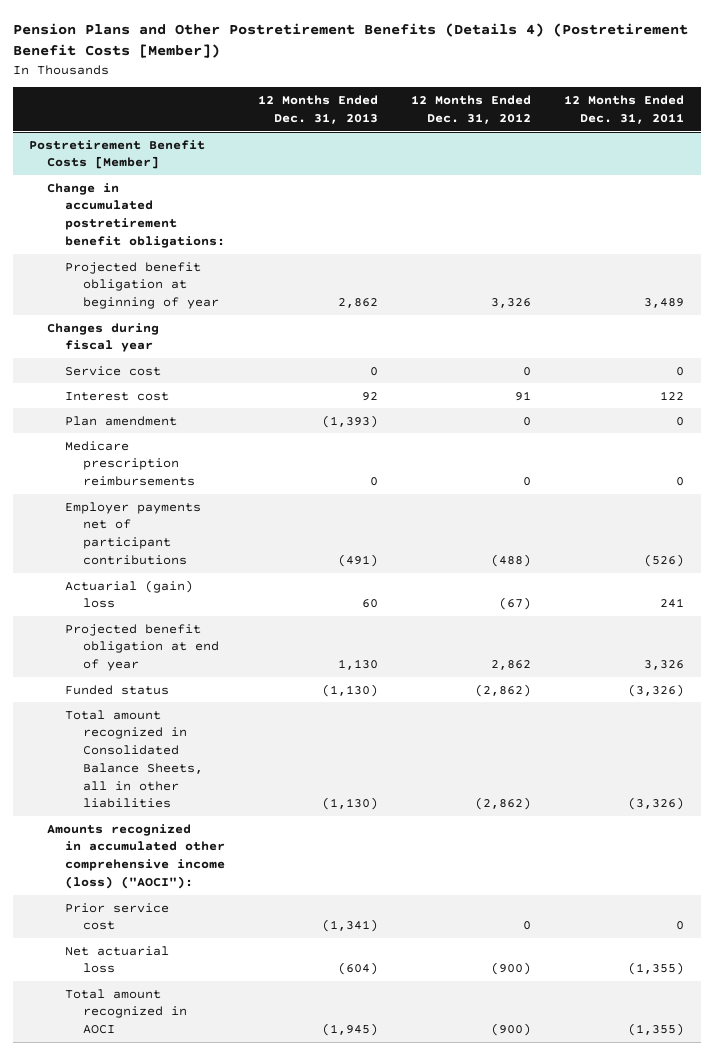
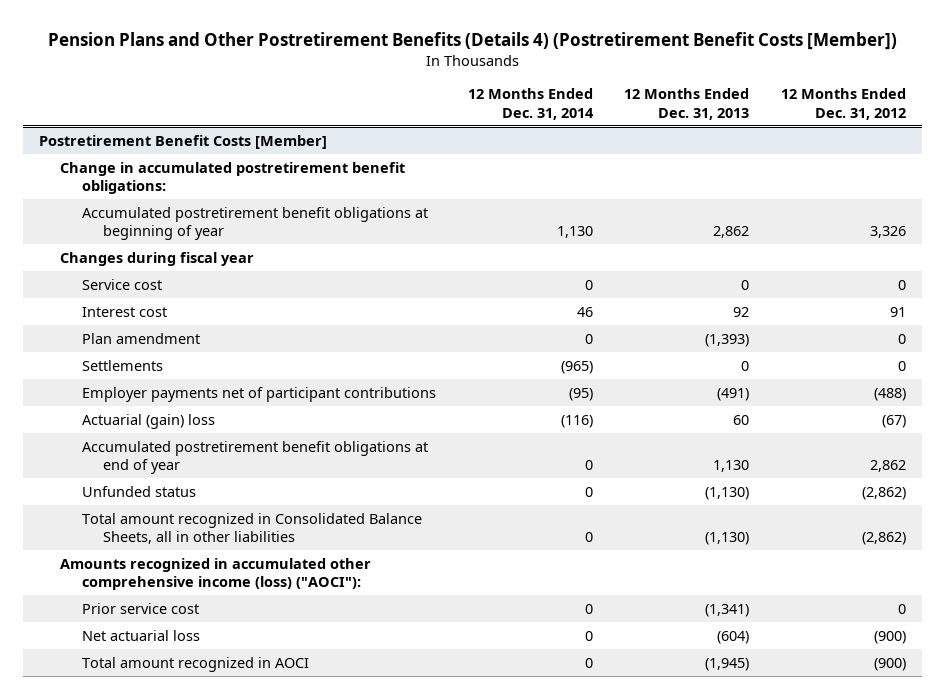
[564,95,685,124] 12 Months Ended Dec. 31, 2011 -> none
none -> [467,88,594,120] 12 Months Ended Dec. 31, 2014
[65,261,220,310] Projected benefit obligation at beginning of year -> [81,206,428,241] Accumulated postretirement benefit obligations at beginning of year
[65,440,196,487] Medicare prescription reimbursements -> [81,359,163,371] Settlements
[65,623,220,672] Projected benefit obligation at end of year -> [81,440,428,475] Accumulated postretirement benefit obligations at end of year
[65,684,170,695] Funded status -> [81,485,196,497] Unfunded status

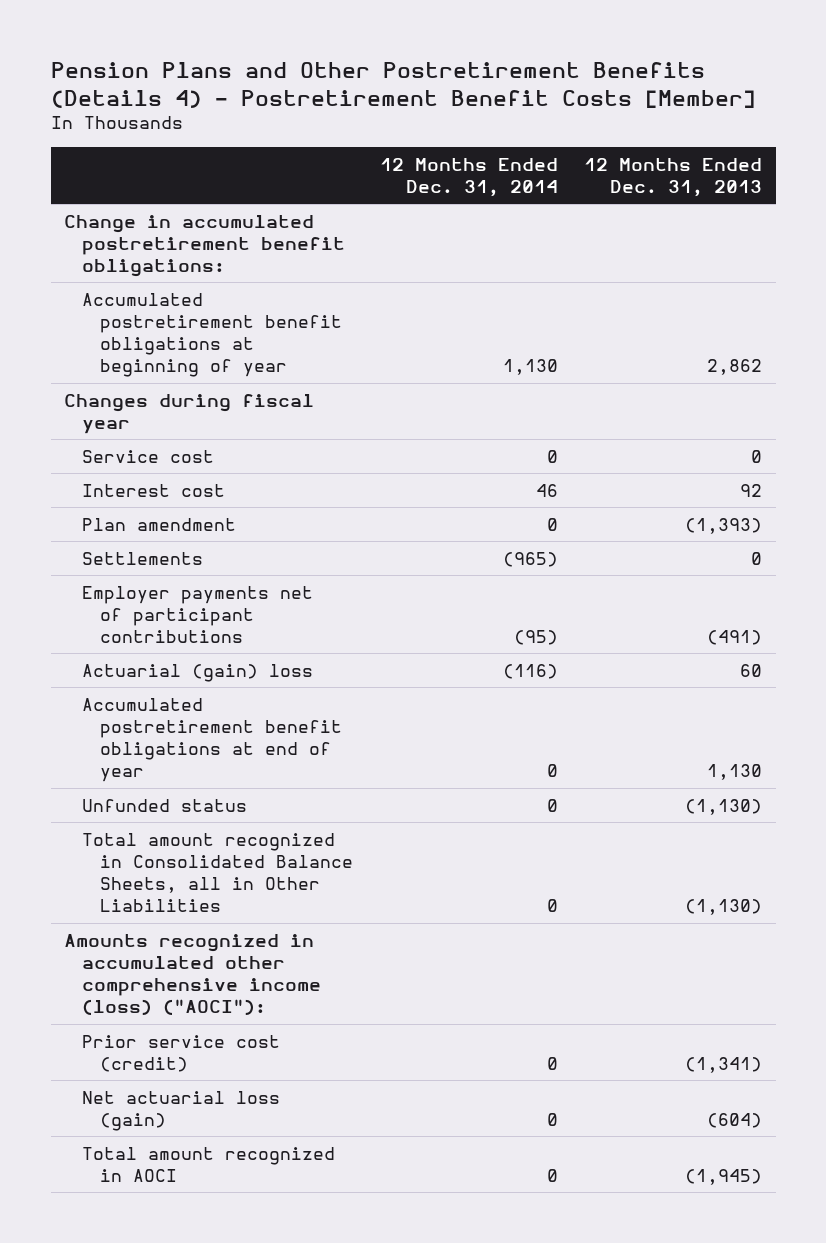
[47,31,897,50] Pension Plans and Other Postretirement Benefits (Details 4) (Postretirement Benefit Costs [Member]) -> [50,62,756,108] Pension Plans and Other Postretirement Benefits (Details 4) - Postretirement Benefit Costs [Member]
[781,88,907,120] 12 Months Ended Dec. 31, 2012 -> none
[39,134,328,149] Postretirement Benefit Costs [Member] -> none
[81,512,422,545] Total amount recognized in Consolidated Balance Sheets, all in other liabilities -> [82,832,354,913] Total amount recognized in Consolidated Balance Sheets, all in Other Liabilities
[81,602,199,614] Prior service cost -> [82,1034,281,1072] Prior service cost (credit)
[81,629,200,641] Net actuarial loss -> [82,1090,281,1131] Net actuarial loss (gain)

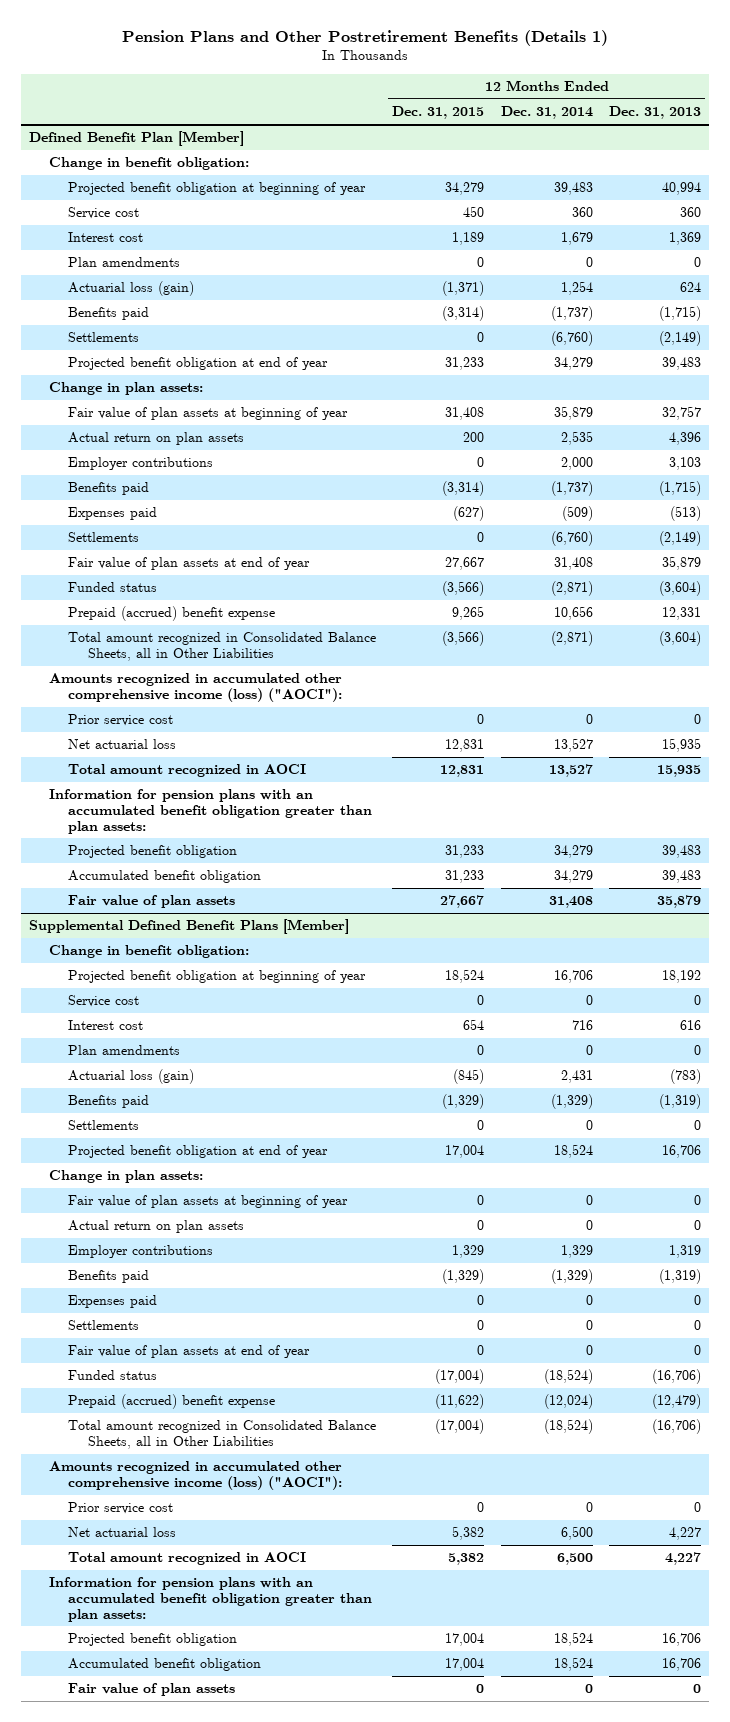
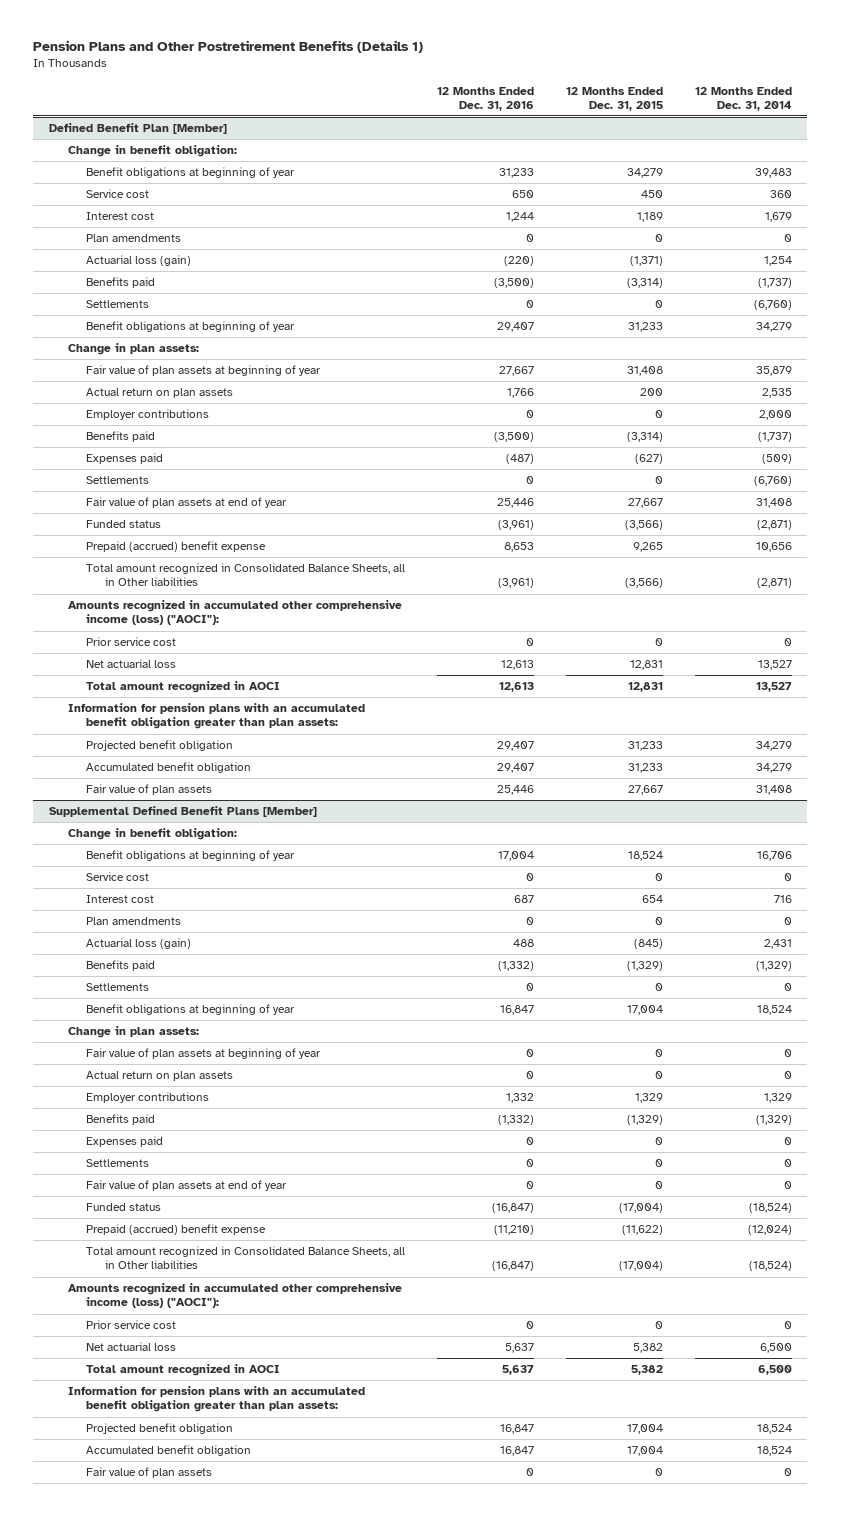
[609,106,702,120] Dec. 31, 2013 -> none
none -> [436,86,534,111] 12 Months Ended Dec. 31, 2016
[68,182,367,196] Projected benefit obligation at beginning of year -> [86,167,296,179] Benefit obligations at beginning of year
[68,357,329,371] Projected benefit obligation at end of year -> [86,321,296,333] Benefit obligations at beginning of year
[68,632,377,661] Total amount recognized in Consolidated Balance Sheets, all in Other Liabilities -> [86,563,406,587] Total amount recognized in Consolidated Balance Sheets, all in Other liabilities
[68,970,367,984] Projected benefit obligation at beginning of year -> [86,850,296,862] Benefit obligations at beginning of year
[68,1145,329,1159] Projected benefit obligation at end of year -> [86,1004,296,1016] Benefit obligations at beginning of year
[68,1420,377,1449] Total amount recognized in Consolidated Balance Sheets, all in Other Liabilities -> [86,1246,406,1270] Total amount recognized in Consolidated Balance Sheets, all in Other liabilities

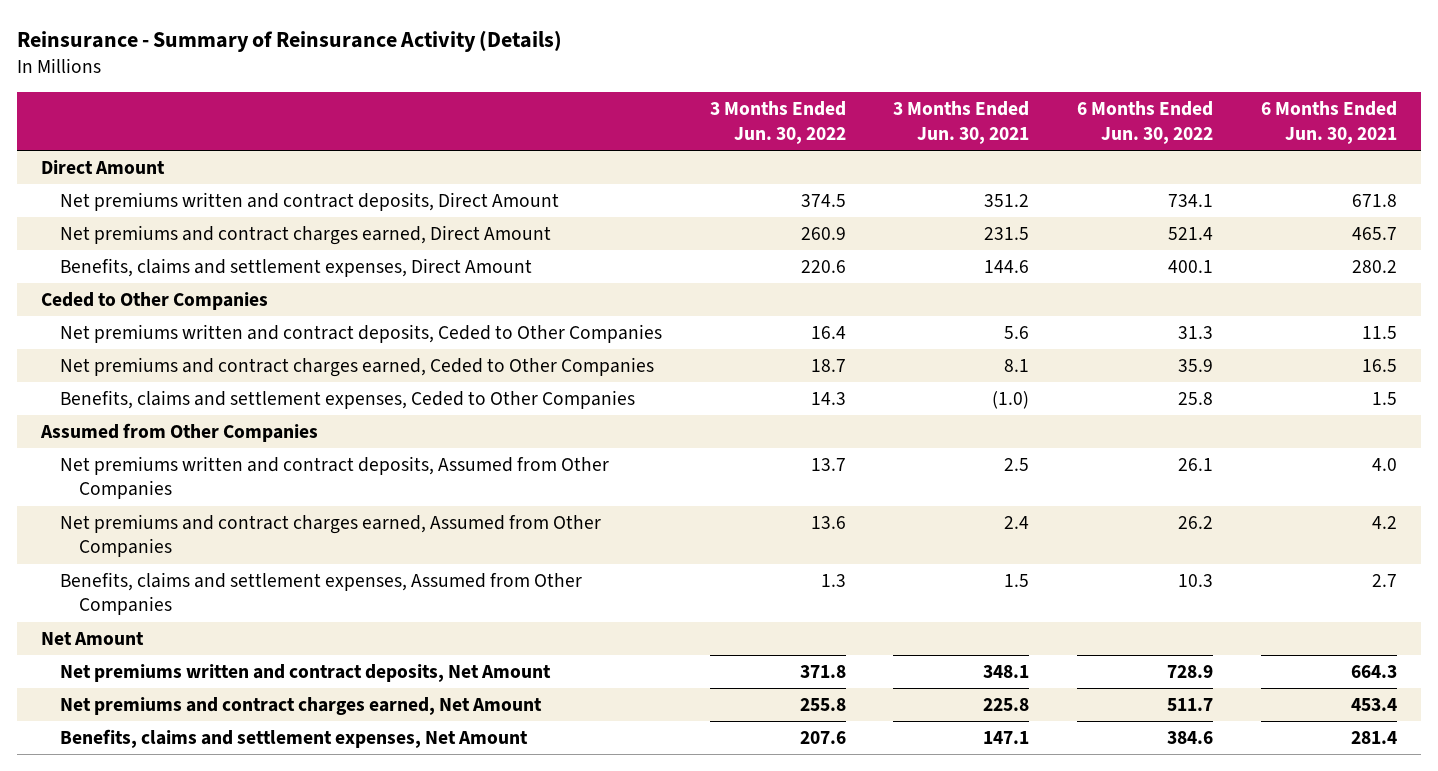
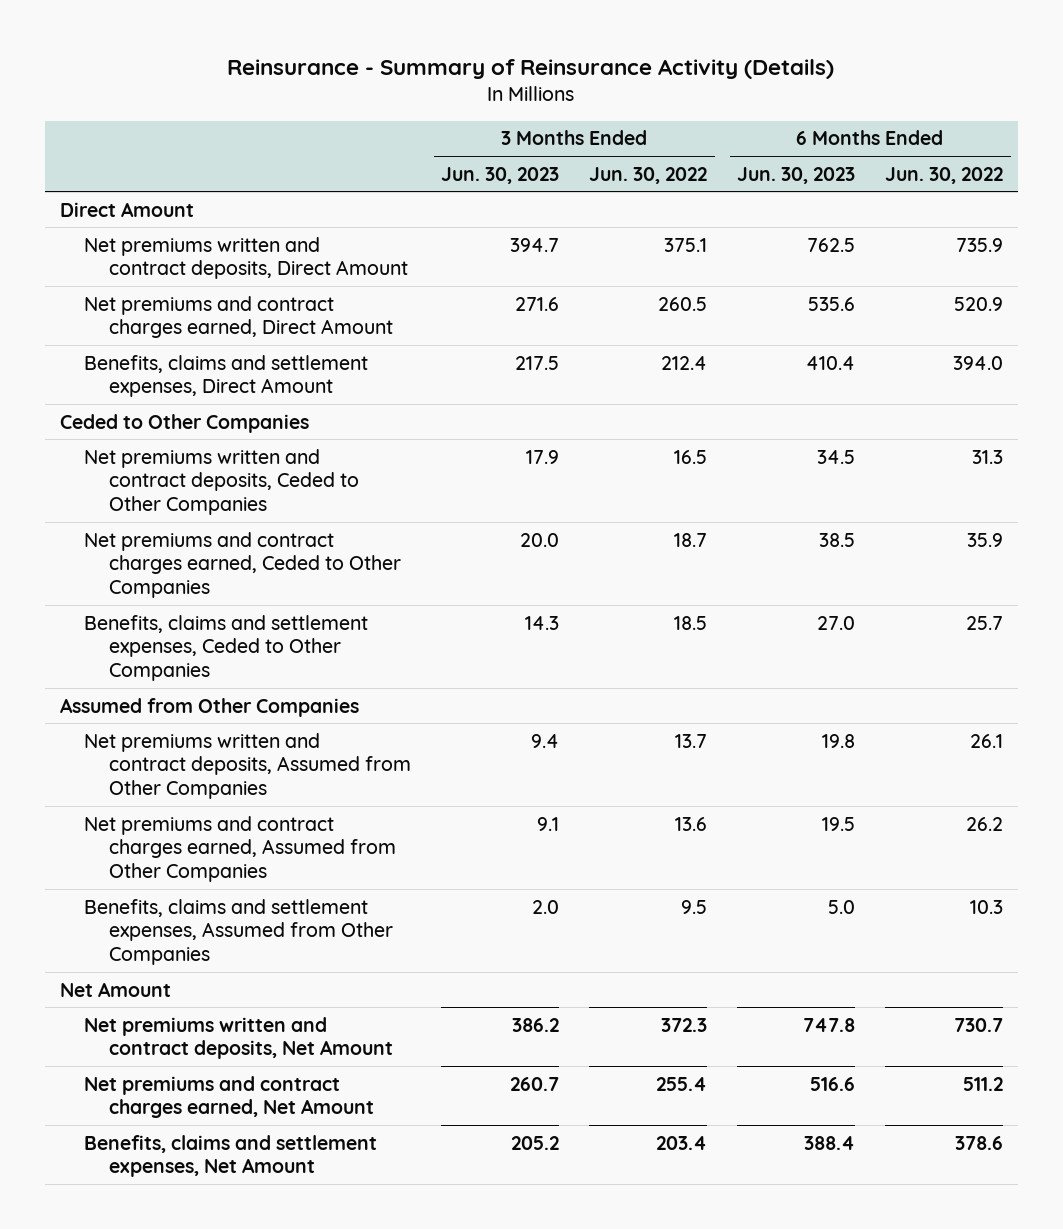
[893,101,1030,144] 3 Months Ended Jun. 30, 2021 -> none
[1261,101,1398,144] 6 Months Ended Jun. 30, 2021 -> none
none -> [441,166,560,184] Jun. 30, 2023
none -> [737,166,856,184] Jun. 30, 2023
[800,194,846,208] 374.5 -> [664,237,708,252] 375.1
[1168,194,1214,208] 734.1 -> [956,237,1004,252] 735.9
[800,227,846,241] 260.9 -> [658,296,708,311] 260.5
[1168,227,1214,241] 521.4 -> [954,296,1004,311] 520.9
[800,260,846,274] 220.6 -> [661,355,708,370] 212.4
[1168,260,1214,274] 400.1 -> [953,355,1004,370] 394.0
[810,326,846,340] 16.4 -> [674,449,708,464] 16.5
[810,392,846,406] 14.3 -> [674,615,708,630] 18.5
[1178,392,1214,406] 25.8 -> [966,615,1004,630] 25.7
[820,574,846,588] 1.3 -> [681,899,708,914] 9.5
[799,665,846,679] 371.8 -> [661,1017,708,1032] 372.3
[1167,665,1214,679] 728.9 -> [954,1017,1004,1032] 730.7
[799,698,846,712] 255.8 -> [656,1076,708,1091] 255.4
[1167,698,1214,712] 511.7 -> [963,1076,1004,1091] 511.2
[799,731,846,745] 207.6 -> [656,1135,708,1150] 203.4
[1167,731,1214,745] 384.6 -> [955,1135,1004,1150] 378.6

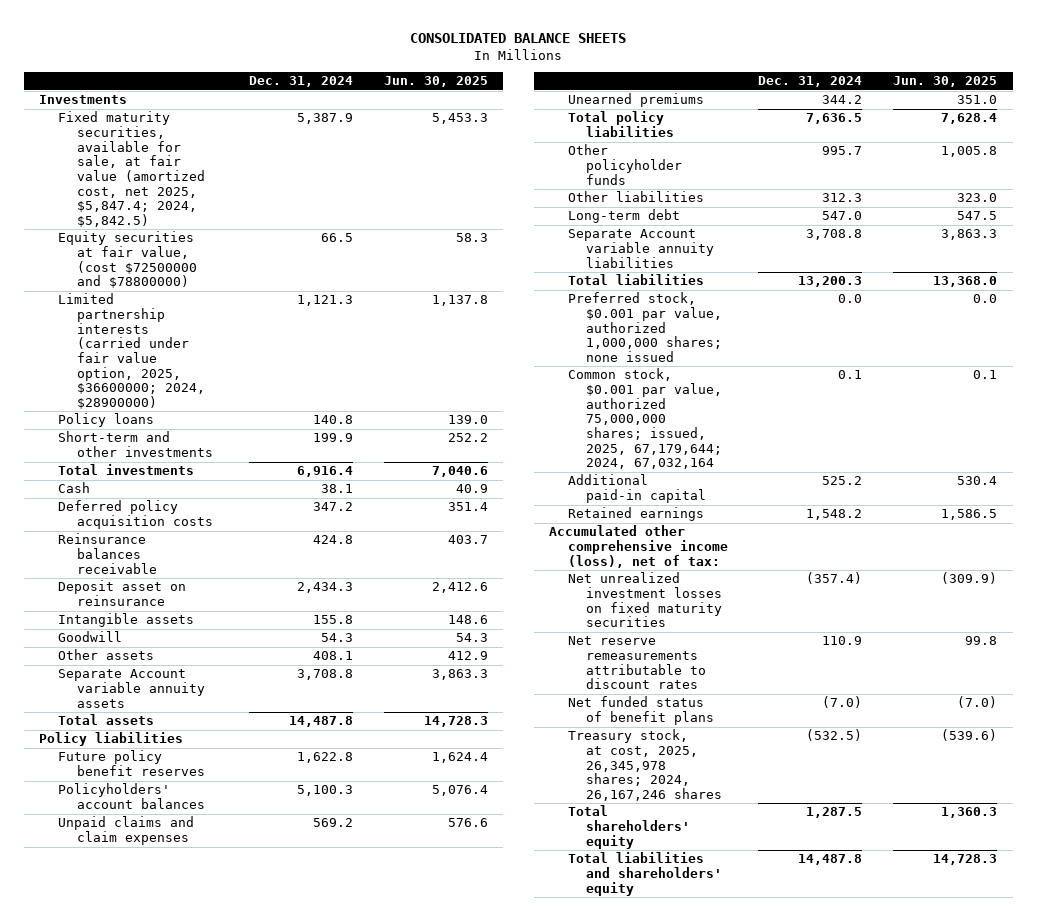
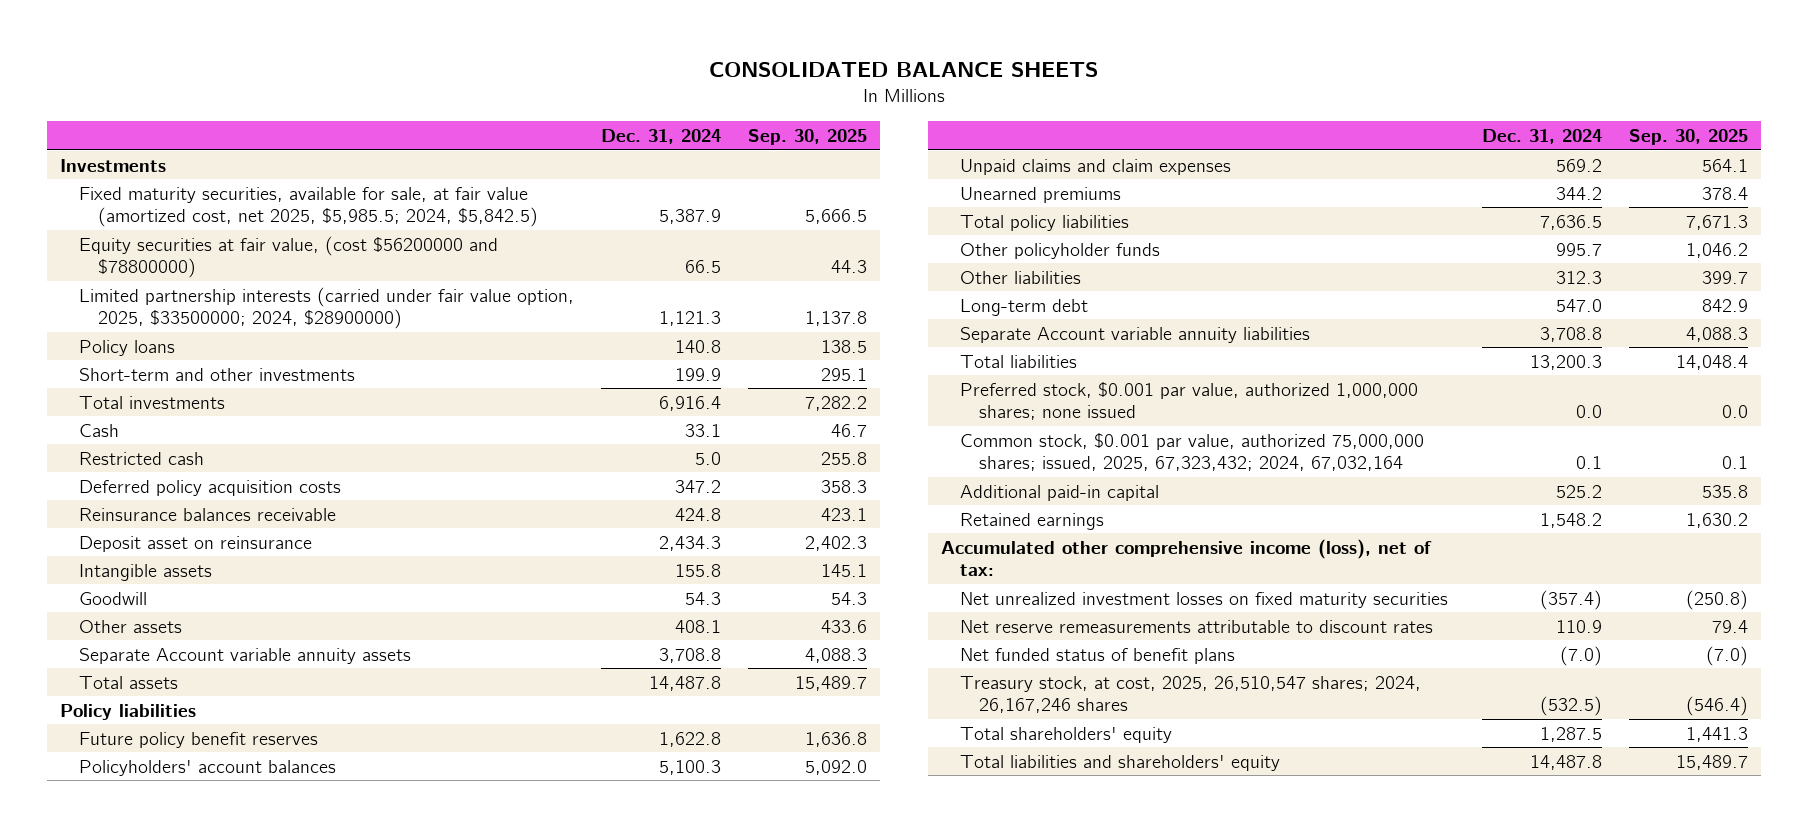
[383,76,488,88] Jun. 30, 2025 -> none
none -> [747,129,867,146] Sep. 30, 2025
[57,111,205,227] Fixed maturity securities, available for sale, at fair value (amortized cost, net 2025, $5,847.4; 2024, $5,842.5) -> [79,186,539,228] Fixed maturity securities, available for sale, at fair value (amortized cost, net 2025, $5,985.5; 2024, $5,842.5)
[57,231,197,289] Equity securities at fair value, (cost $72500000 and $78800000) -> [79,235,499,279] Equity securities at fair value, (cost $56200000 and $78800000)
[57,293,205,409] Limited partnership interests (carried under fair value option, 2025, $36600000; 2024, $28900000) -> [79,286,575,330] Limited partnership interests (carried under fair value option, 2025, $33500000; 2024, $28900000)
[320,484,353,494] 38.1 -> [684,423,721,437] 33.1
none -> [79,451,205,465] Restricted cash
[567,368,723,470] Common stock, $0.001 par value, authorized 75,000,000 shares; issued, 2025, 67,179,644; 2024, 67,032,164 -> [960,432,1425,472] Common stock, $0.001 par value, authorized 75,000,000 shares; issued, 2025, 67,323,432; 2024, 67,032,164
[567,729,723,802] Treasury stock, at cost, 2025, 26,345,978 shares; 2024, 26,167,246 shares -> [960,675,1422,714] Treasury stock, at cost, 2025, 26,510,547 shares; 2024, 26,167,246 shares

